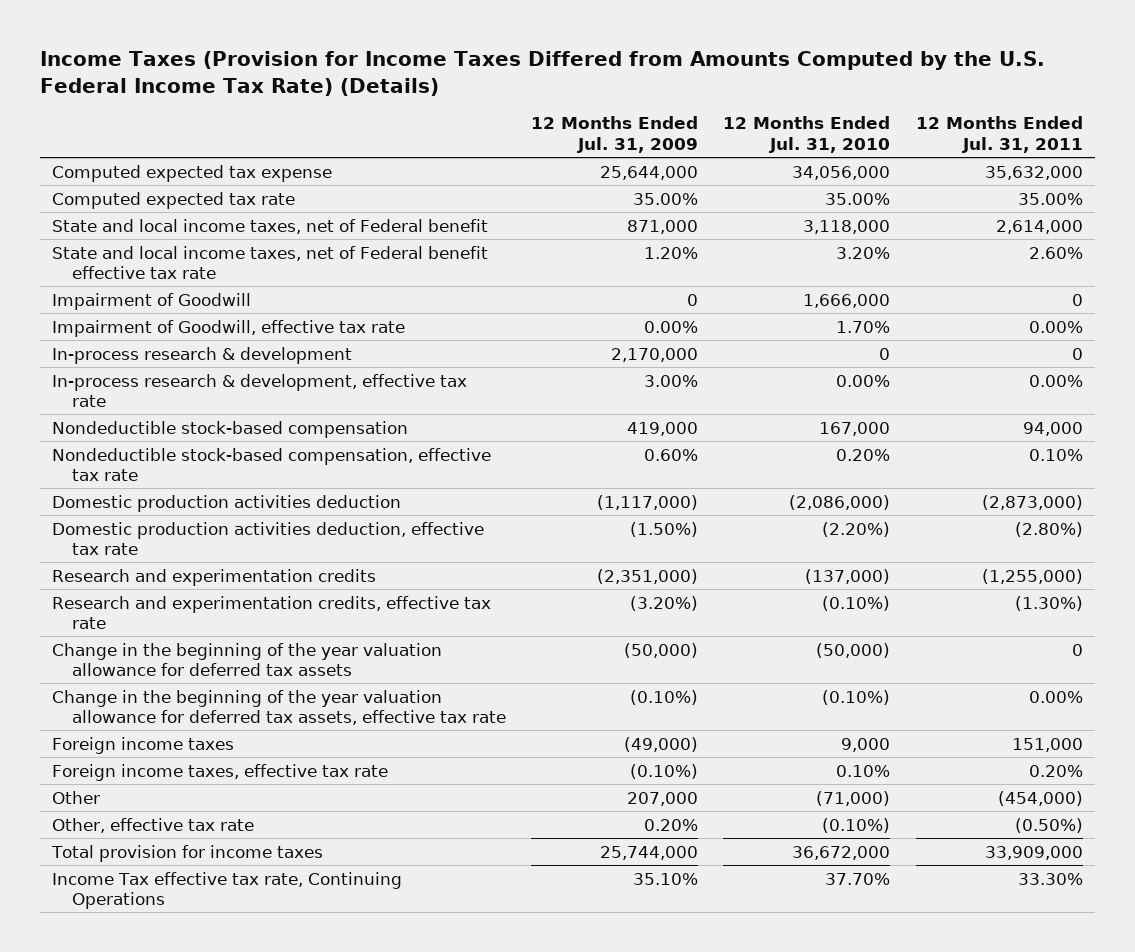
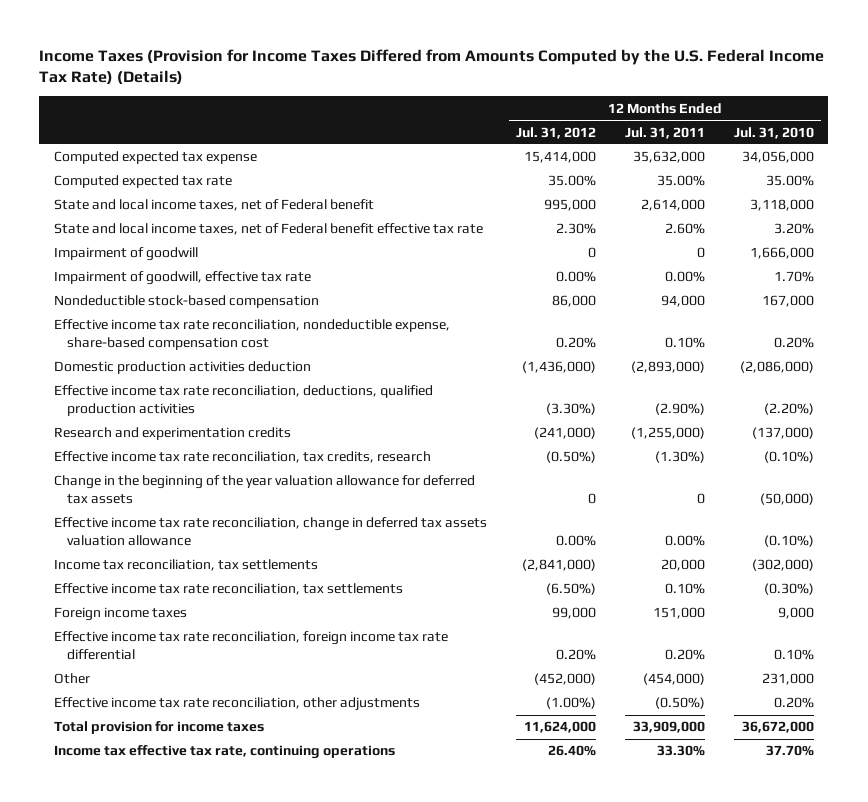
[531,116,699,153] 12 Months Ended Jul. 31, 2009 -> none
none -> [515,126,596,139] Jul. 31, 2012
[52,346,353,364] In-process research & development -> none
[52,373,468,407] In-process research & development, effective tax rate -> none
[52,292,252,310] Impairment of Goodwill -> [53,247,198,262] Impairment of goodwill
[52,319,406,337] Impairment of Goodwill, effective tax rate -> [53,271,311,286] Impairment of goodwill, effective tax rate
[52,447,492,481] Nondeductible stock-based compensation, effective tax rate -> [53,319,450,351] Effective income tax rate reconciliation, nondeductible expense, share-based compensation cost
[981,494,1083,510] (2,873,000) -> [630,361,705,374] (2,893,000)
[52,521,485,555] Domestic production activities deduction, effective tax rate -> [53,385,433,417] Effective income tax rate reconciliation, deductions, qualified production activities
[1014,521,1083,537] (2.80%) -> [654,403,705,416] (2.90%)
[52,595,492,629] Research and experimentation credits, effective tax rate -> [53,451,431,464] Effective income tax rate reconciliation, tax credits, research
[52,689,506,725] Change in the beginning of the year valuation allowance for deferred tax assets, effective tax rate -> [53,517,487,547] Effective income tax rate reconciliation, change in deferred tax assets valuation allowance
none -> [53,559,318,572] Income tax reconciliation, tax settlements
none -> [53,583,403,596] Effective income tax rate reconciliation, tax settlements
[52,763,389,781] Foreign income taxes, effective tax rate -> [53,631,448,661] Effective income tax rate reconciliation, foreign income tax rate differential
[816,790,891,806] (71,000) -> [761,673,814,686] 231,000
[52,817,255,833] Other, effective tax rate -> [53,697,420,712] Effective income tax rate reconciliation, other adjustments
[822,817,891,833] (0.10%) -> [773,697,814,709] 0.20%
[52,871,403,909] Income Tax effective tax rate, Continuing Operations -> [53,745,395,760] Income tax effective tax rate, continuing operations

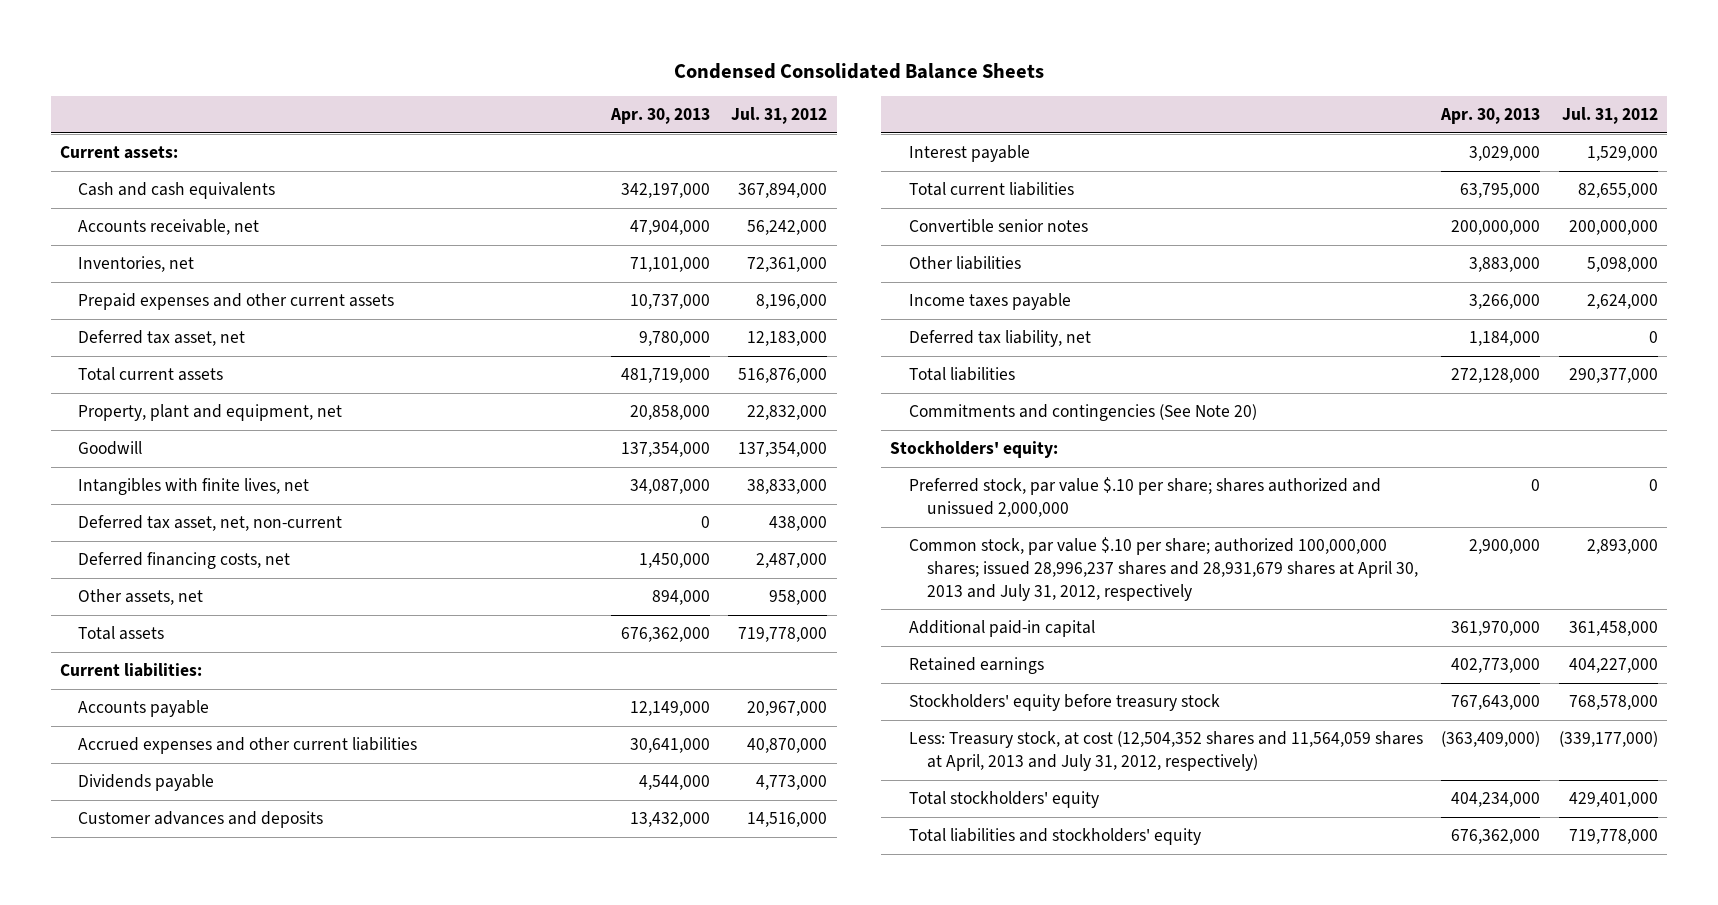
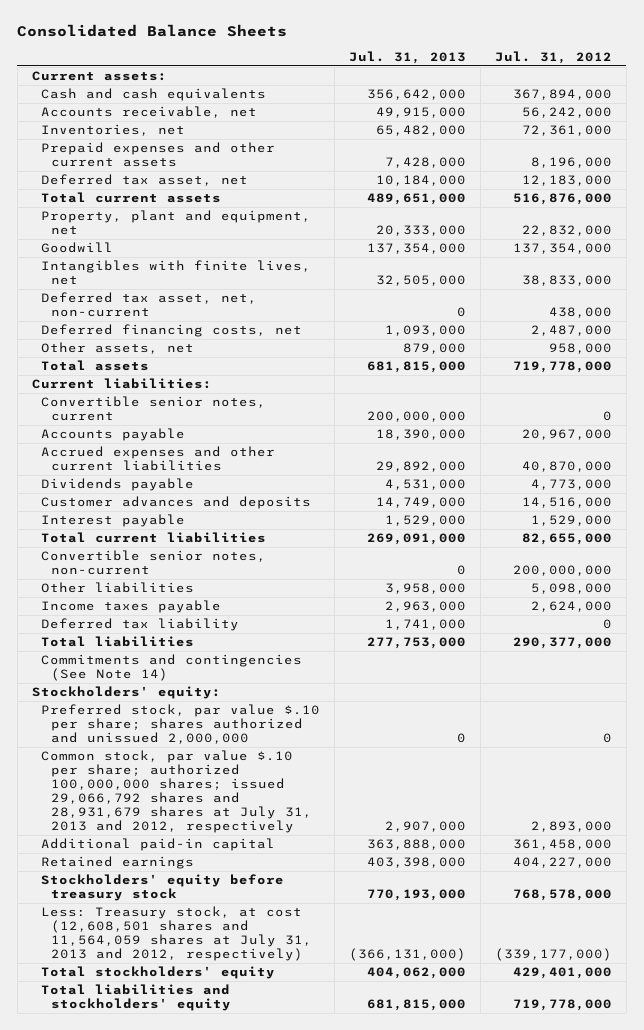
[673,63,1044,80] Condensed Consolidated Balance Sheets -> [17,24,288,38] Consolidated Balance Sheets
[609,108,710,125] Apr. 30, 2013 -> none
none -> [349,51,467,65] Jul. 31, 2013
none -> [41,396,267,422] Convertible senior notes, current
[908,219,1088,234] Convertible senior notes -> [41,550,267,576] Convertible senior notes, non-current
[908,330,1091,348] Deferred tax liability, net -> [41,618,240,632] Deferred tax liability
[908,404,1257,422] Commitments and contingencies (See Note 20) -> [41,654,303,682] Commitments and contingencies (See Note 14)
[908,537,1418,601] Common stock, par value $.10 per share; authorized 100,000,000 shares; issued 28,996,237 shares and 28,931,679 shares at April 30, 2013 and July 31, 2012, respectively -> [41,750,313,834] Common stock, par value $.10 per share; authorized 100,000,000 shares; issued 29,066,792 shares and 28,931,679 shares at July 31, 2013 and 2012, respectively
[908,731,1423,772] Less: Treasury stock, at cost (12,504,352 shares and 11,564,059 shares at April, 2013 and July 31, 2012, respectively) -> [41,906,313,962] Less: Treasury stock, at cost (12,608,501 shares and 11,564,059 shares at July 31, 2013 and 2012, respectively)

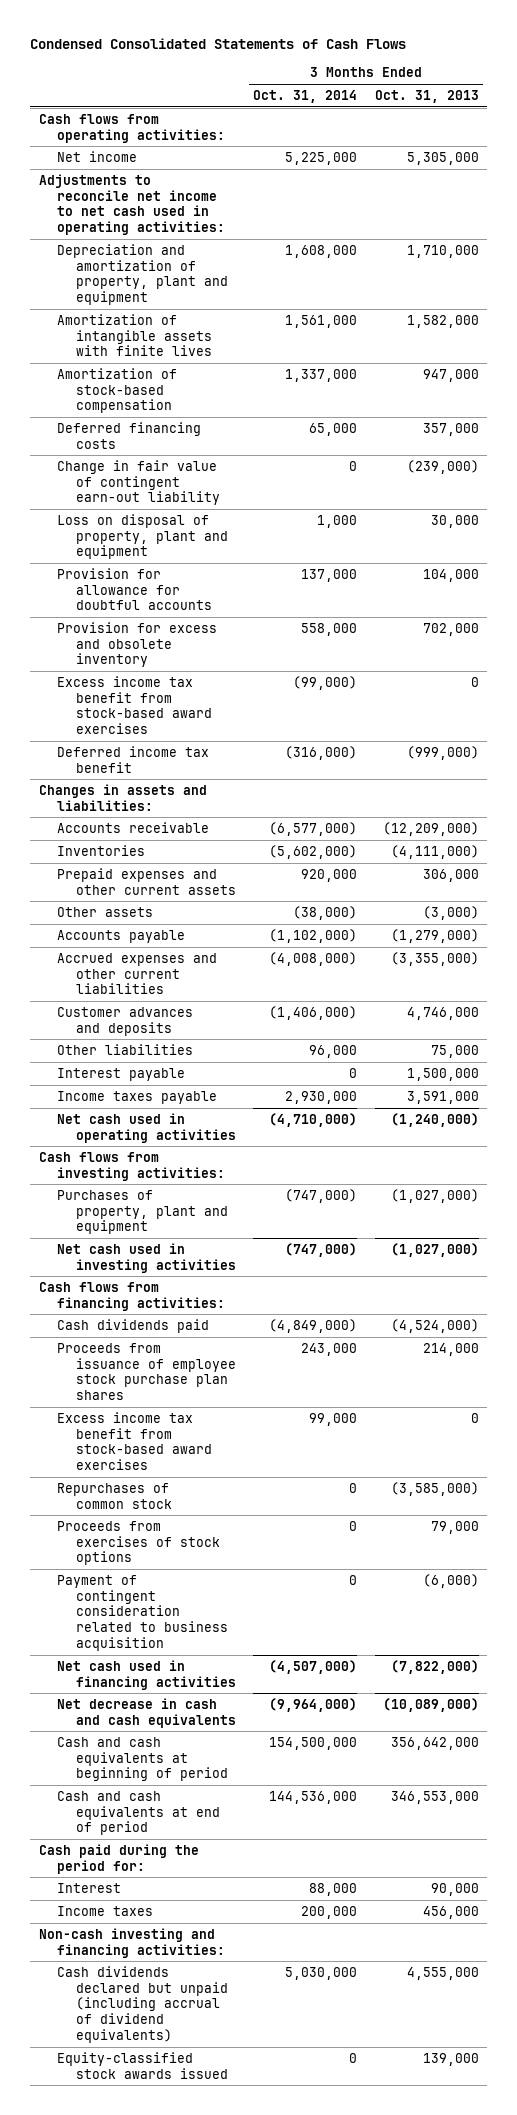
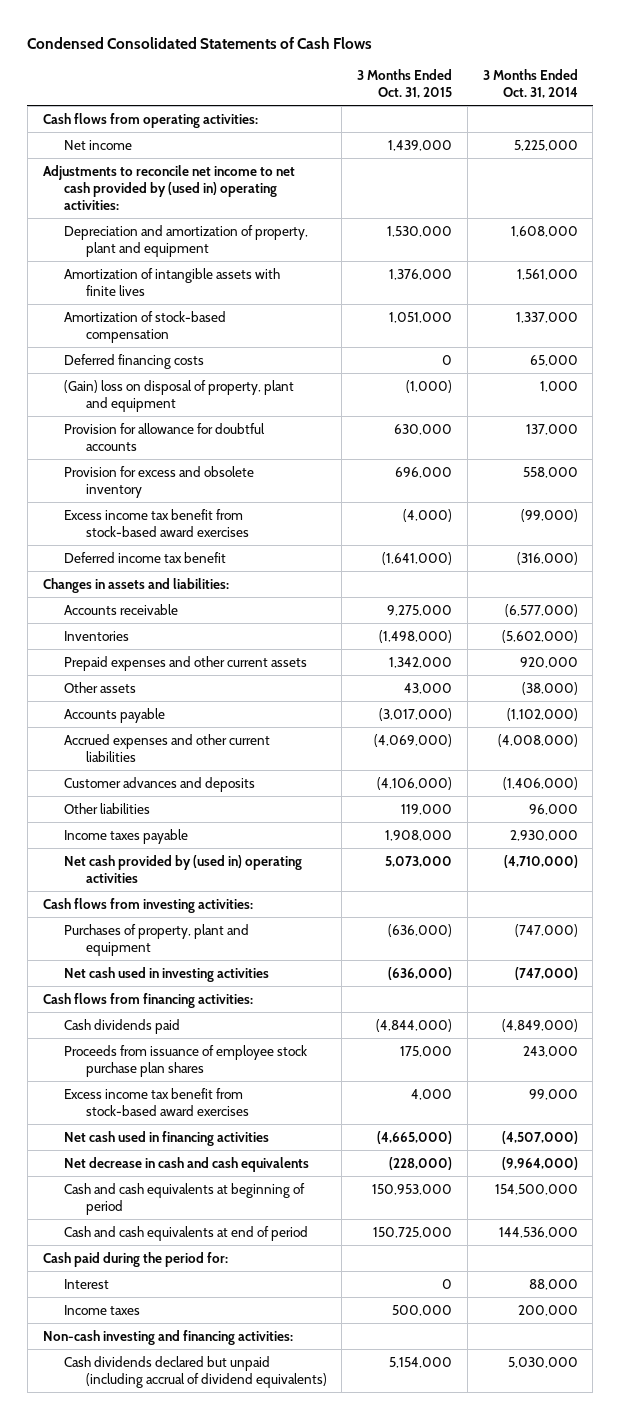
[374,89,479,103] Oct. 31, 2013 -> none
none -> [357,69,453,99] 3 Months Ended Oct. 31, 2015
[38,173,226,236] Adjustments to reconcile net income to net cash used in operating activities: -> [42,164,295,210] Adjustments to reconcile net income to net cash provided by (used in) operating activities:
[57,459,220,506] Change in fair value of contingent earn-out liability -> none
[57,513,228,560] Loss on disposal of property, plant and equipment -> [64,379,295,412] (Gain) loss on disposal of property, plant and equipment
[57,1067,186,1081] Interest payable -> none
[57,1112,236,1143] Net cash used in operating activities -> [64,854,303,883] Net cash provided by (used in) operating activities
[57,1482,172,1509] Repurchases of common stock -> none
[57,1520,220,1566] Proceeds from exercises of stock options -> none
[57,1574,228,1651] Payment of contingent consideration related to business acquisition -> none
[57,2051,228,2079] Equity-classified stock awards issued -> none

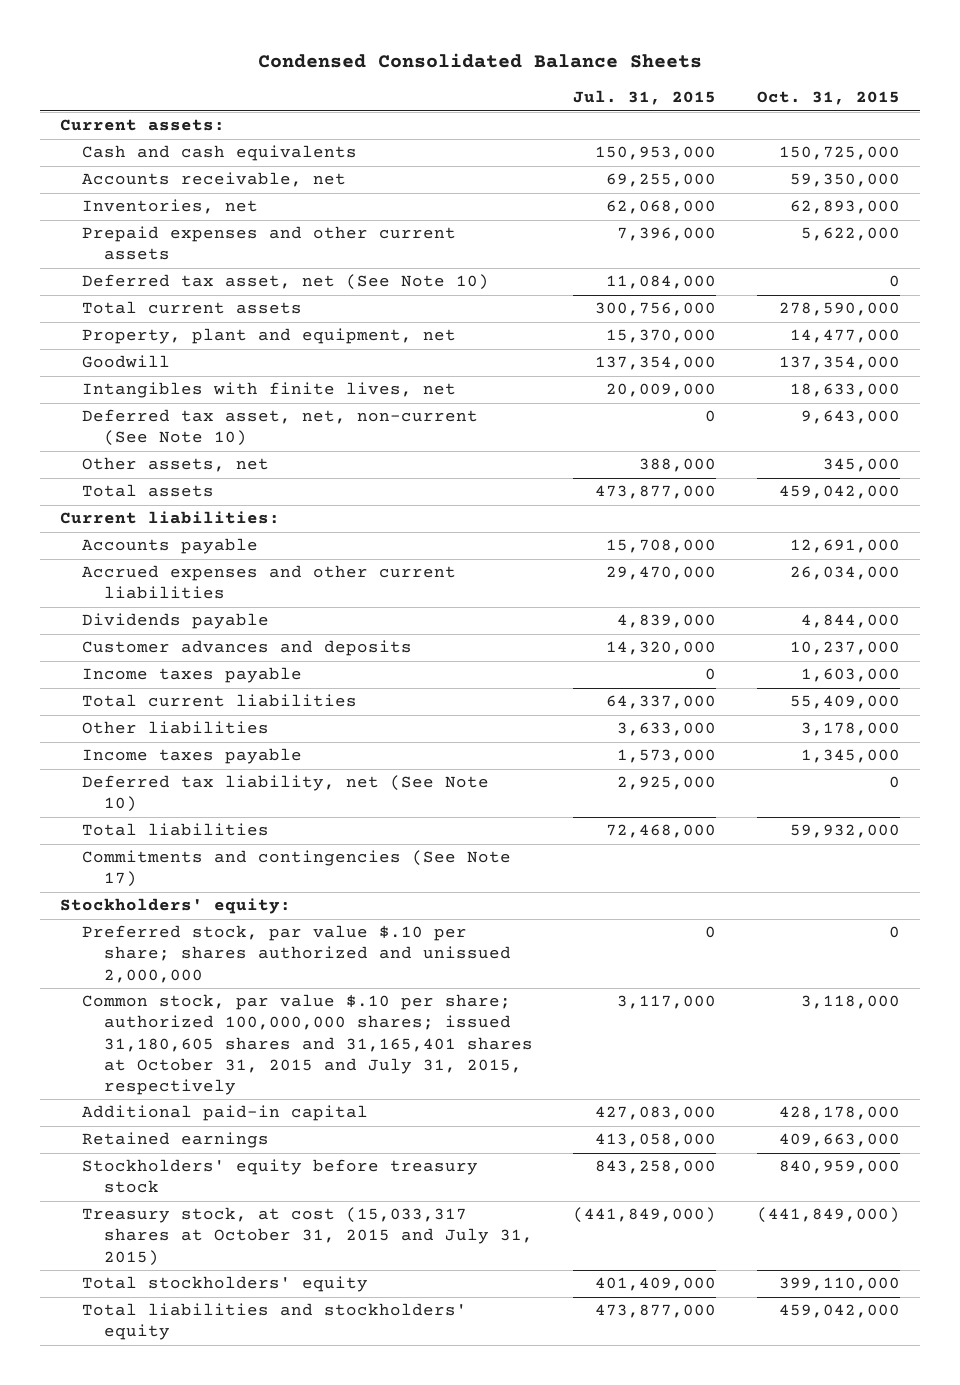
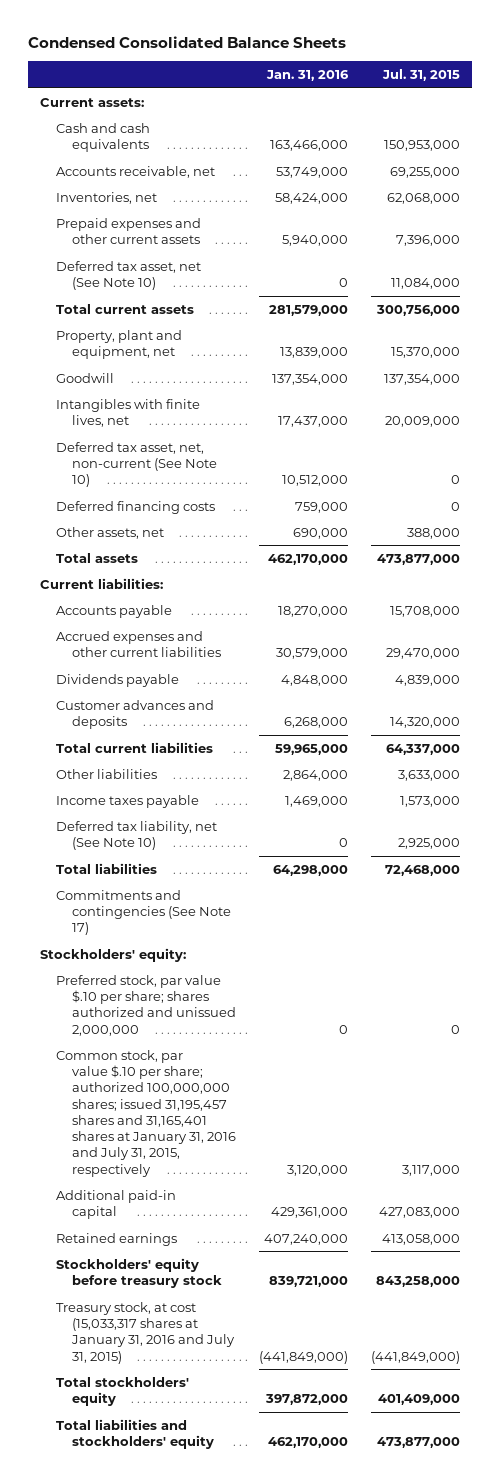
[756,91,900,106] Oct. 31, 2015 -> none
none -> [266,70,350,82] Jan. 31, 2016
none -> [55,500,215,514] Deferred financing costs
[81,667,302,684] Income taxes payable -> none
[81,994,533,1095] Common stock, par value $.10 per share; authorized 100,000,000 shares; issued 31,180,605 shares and 31,165,401 shares at October 31, 2015 and July 31, 2015, respectively -> [55,1049,237,1177] Common stock, par value $.10 per share; authorized 100,000,000 shares; issued 31,195,457 shares and 31,165,401 shares at January 31, 2016 and July 31, 2015, respectively
[81,1207,533,1266] Treasury stock, at cost (15,033,317 shares at October 31, 2015 and July 31, 2015) -> [55,1301,236,1364] Treasury stock, at cost (15,033,317 shares at January 31, 2016 and July 31, 2015)

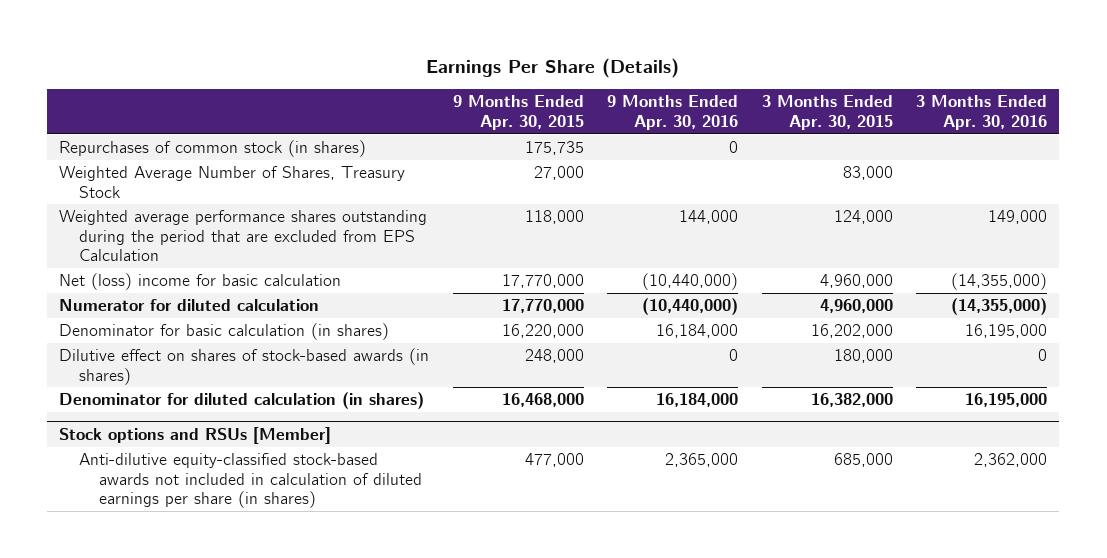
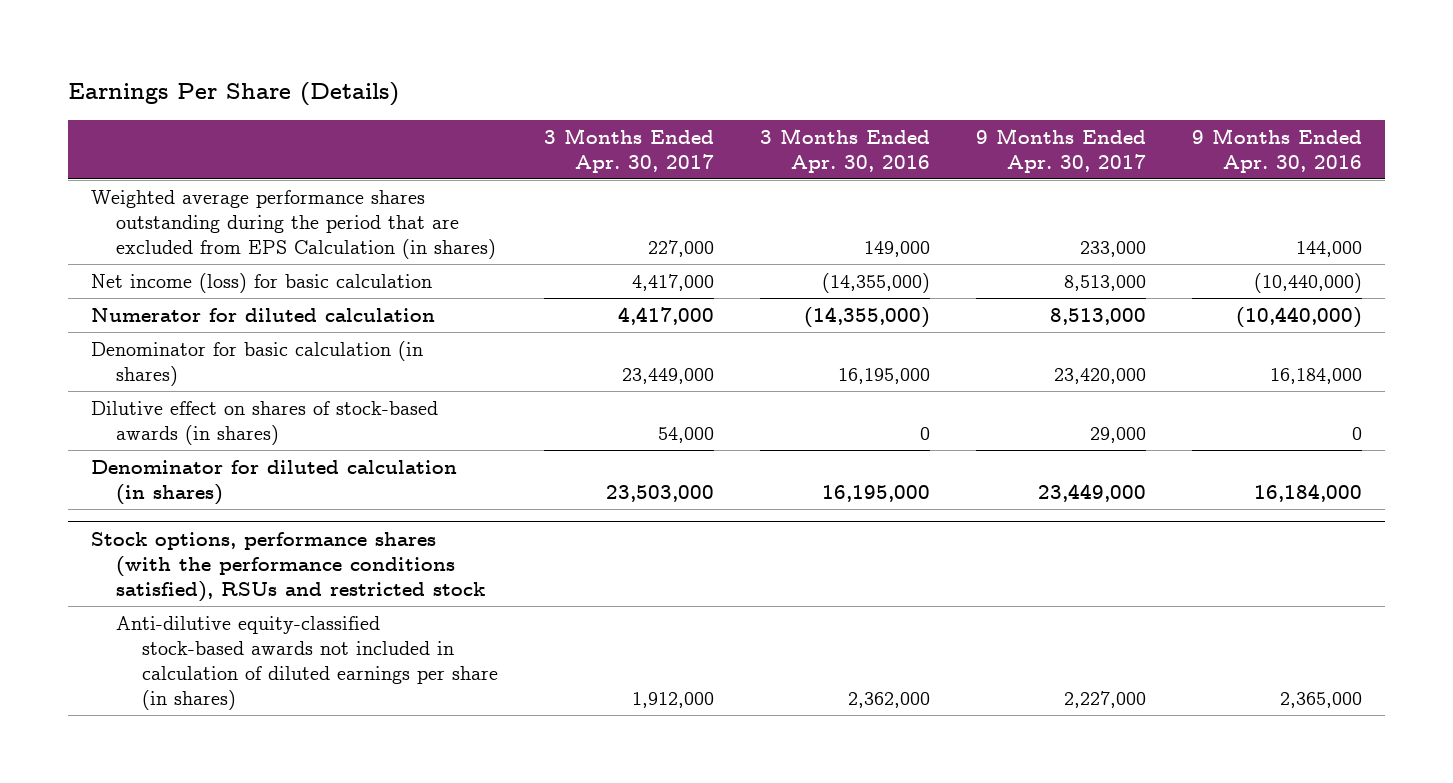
[452,95,584,130] 9 Months Ended Apr. 30, 2015 -> none
[761,95,893,130] 3 Months Ended Apr. 30, 2015 -> none
none -> [543,127,714,173] 3 Months Ended Apr. 30, 2017
none -> [975,127,1146,173] 9 Months Ended Apr. 30, 2017
[59,140,367,158] Repurchases of common stock (in shares) -> none
[59,166,406,198] Weighted Average Number of Shares, Treasury Stock -> none
[59,210,428,261] Weighted average performance shares outstanding during the period that are excluded from EPS Calculation -> [91,189,497,260] Weighted average performance shares outstanding during the period that are excluded from EPS Calculation (in shares)
[59,273,342,291] Net (loss) income for basic calculation -> [91,272,433,293] Net income (loss) for basic calculation
[59,426,332,444] Stock options and RSUs [Member] -> [91,531,486,602] Stock options, performance shares (with the performance conditions satisfied), RSUs and restricted stock

